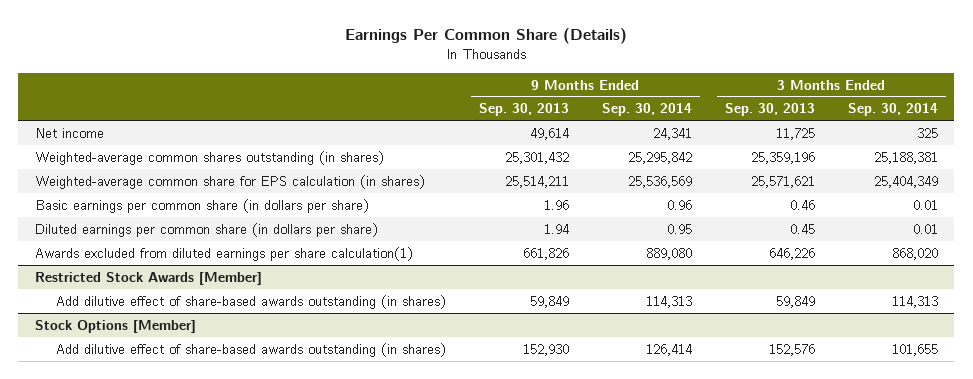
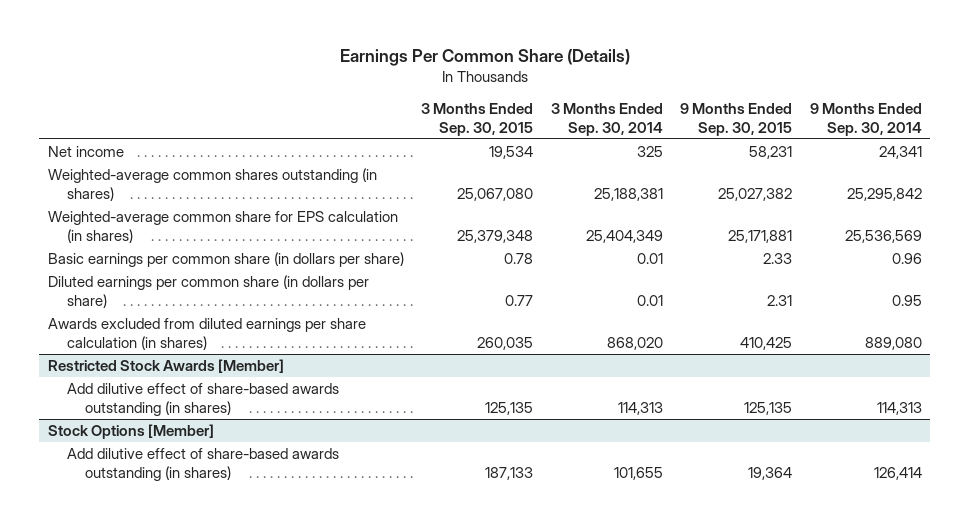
[478,103,569,117] Sep. 30, 2013 -> none
[724,103,815,117] Sep. 30, 2013 -> none
none -> [421,102,534,136] 3 Months Ended Sep. 30, 2015
none -> [680,102,793,136] 9 Months Ended Sep. 30, 2015
[34,246,413,261] Awards excluded from diluted earnings per share calculation(1) -> [47,317,366,351] Awards excluded from diluted earnings per share calculation (in shares)

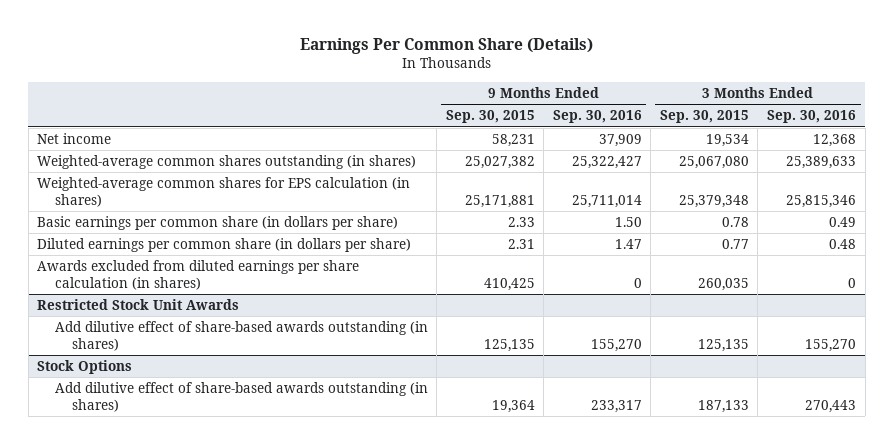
[550,102,663,136] 3 Months Ended Sep. 30, 2014 -> none
[809,102,922,136] 9 Months Ended Sep. 30, 2014 -> none
none -> [552,110,642,124] Sep. 30, 2016
none -> [766,110,856,124] Sep. 30, 2016
[47,210,398,244] Weighted-average common share for EPS calculation (in shares) -> [37,177,411,207] Weighted-average common shares for EPS calculation (in shares)
[47,358,284,373] Restricted Stock Awards [Member] -> [37,299,240,311] Restricted Stock Unit Awards
[47,423,214,439] Stock Options [Member] -> [37,360,133,375] Stock Options

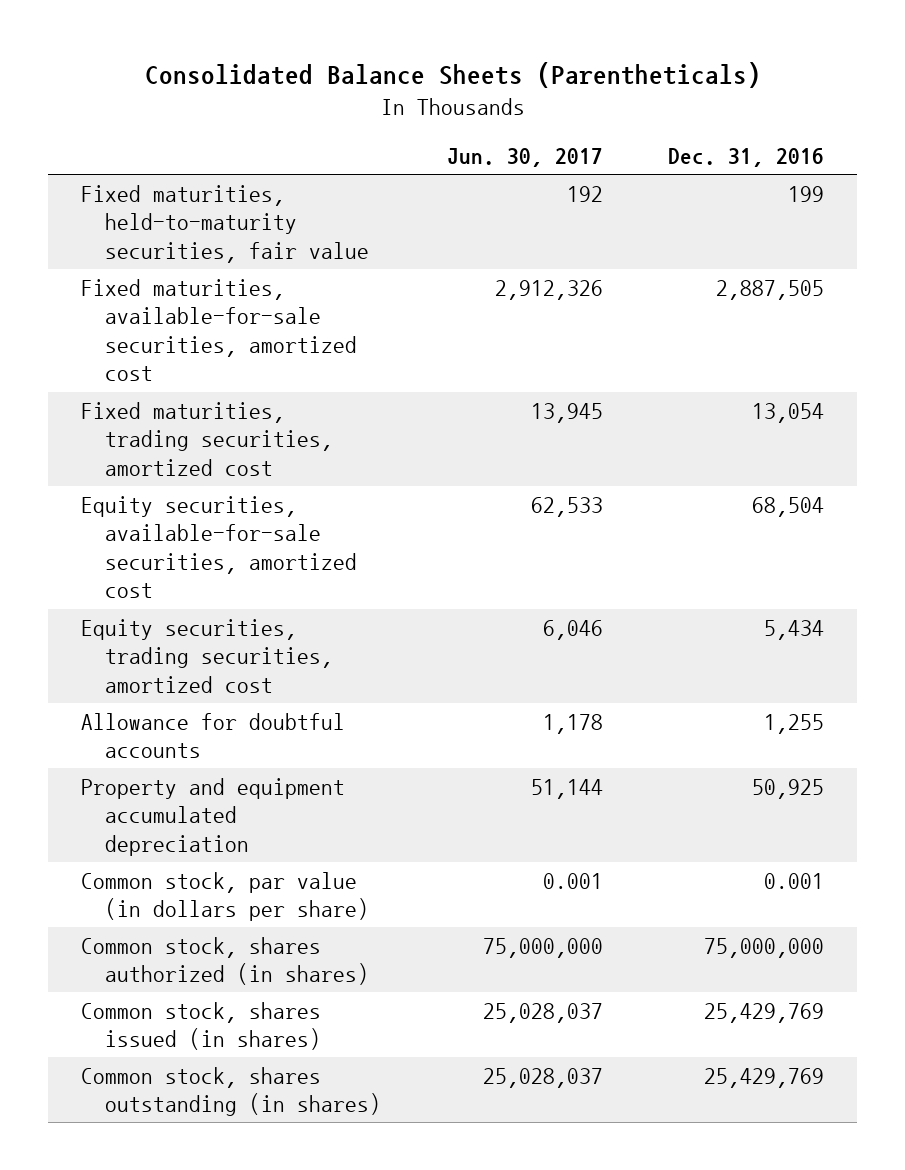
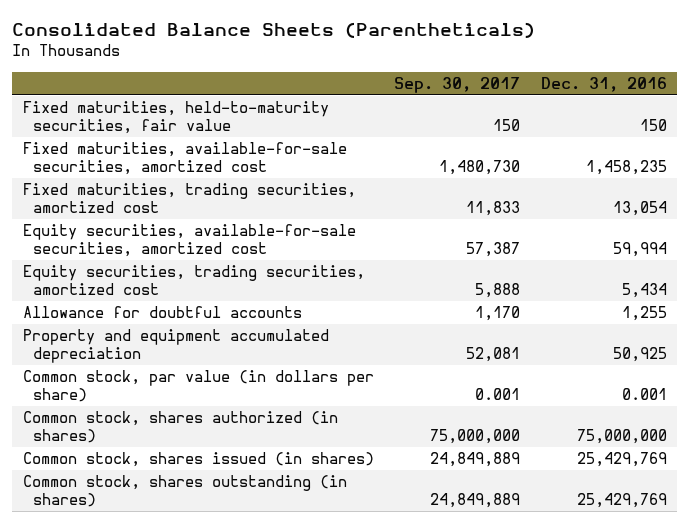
[446,148,603,168] Jun. 30, 2017 -> none
none -> [394,76,521,93] Sep. 30, 2017
[788,185,825,202] 199 -> [639,118,667,131] 150
[716,279,825,300] 2,887,505 -> [585,159,667,175] 1,458,235
[752,496,825,517] 68,504 -> [612,241,667,257] 59,994

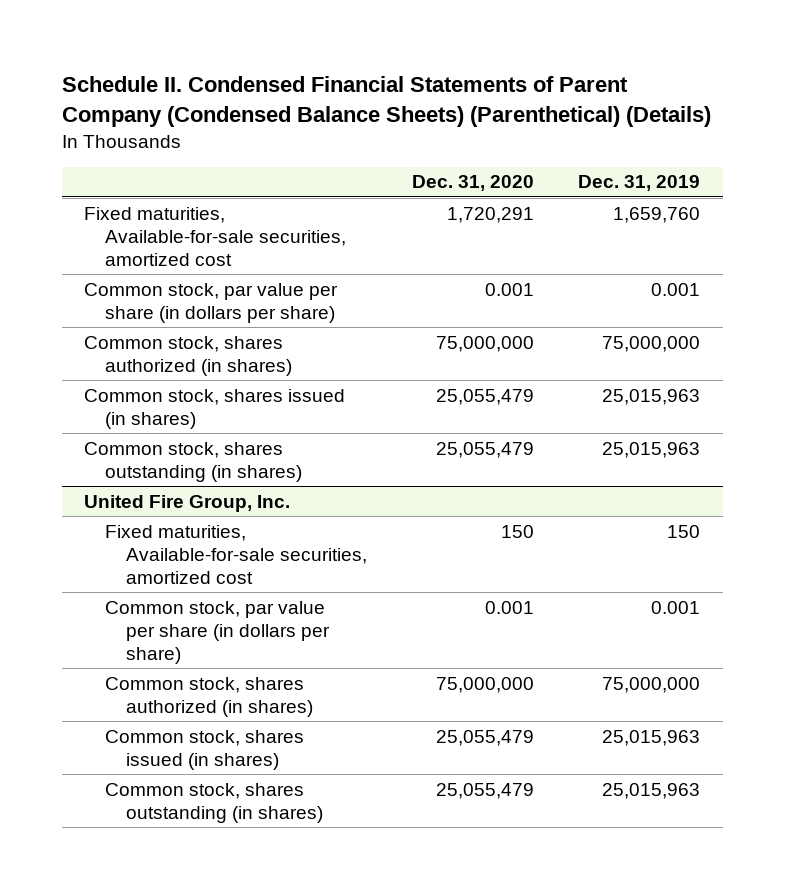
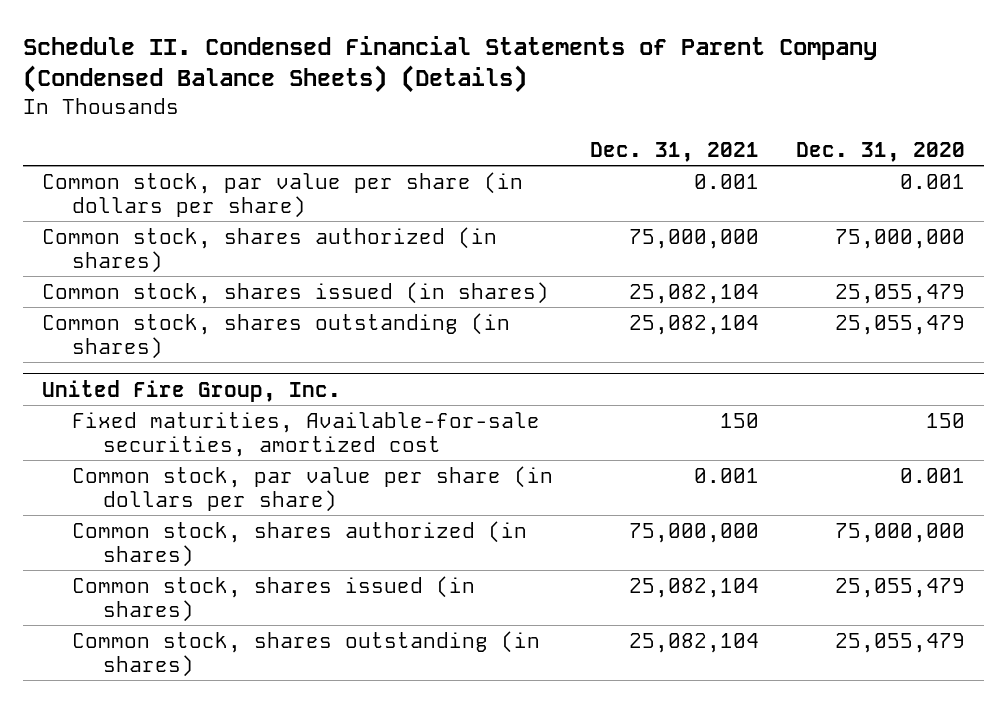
[62,75,712,127] Schedule II. Condensed Financial Statements of Parent Company (Condensed Balance Sheets) (Parenthetical) (Details) -> [23,35,878,94] Schedule II. Condensed Financial Statements of Parent Company (Condensed Balance Sheets) (Details)
[578,175,701,192] Dec. 31, 2019 -> none
none -> [590,141,760,162] Dec. 31, 2021
[84,206,347,267] Fixed maturities, Available-for-sale securities, amortized cost -> none

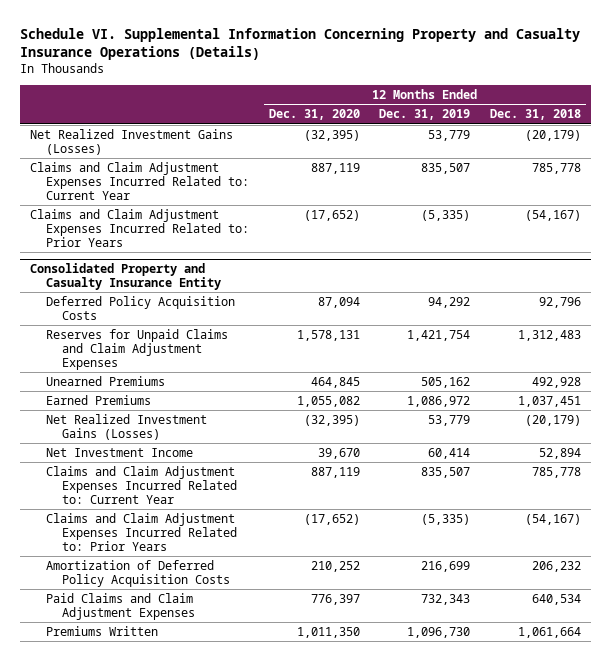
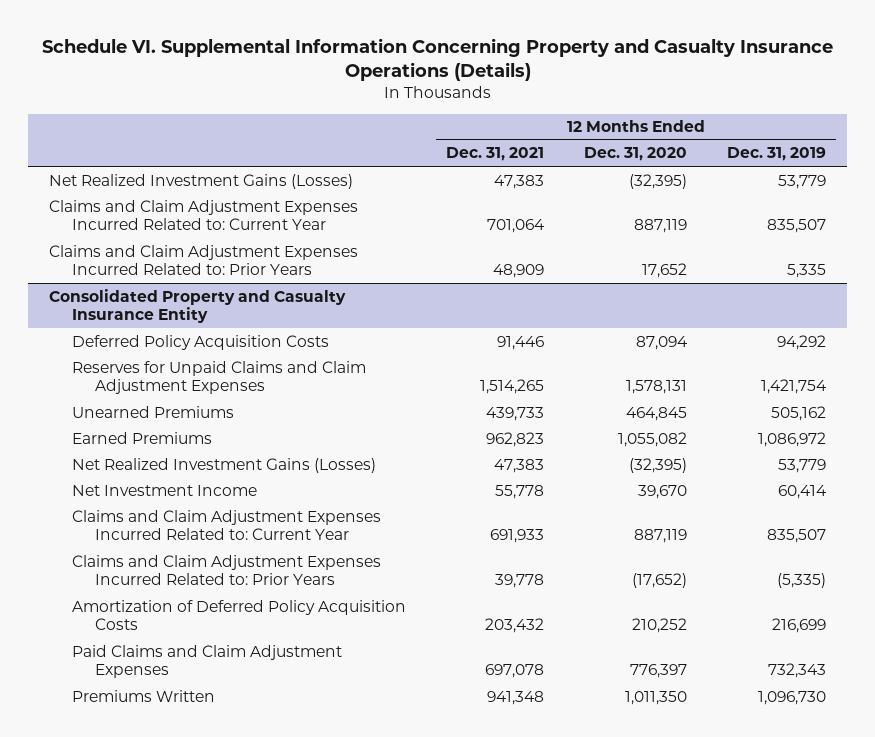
[490,109,582,121] Dec. 31, 2018 -> none
none -> [445,147,544,162] Dec. 31, 2021
[303,209,360,221] (17,652) -> [642,262,688,278] 17,652
[421,209,471,221] (5,335) -> [787,263,827,278] 5,335

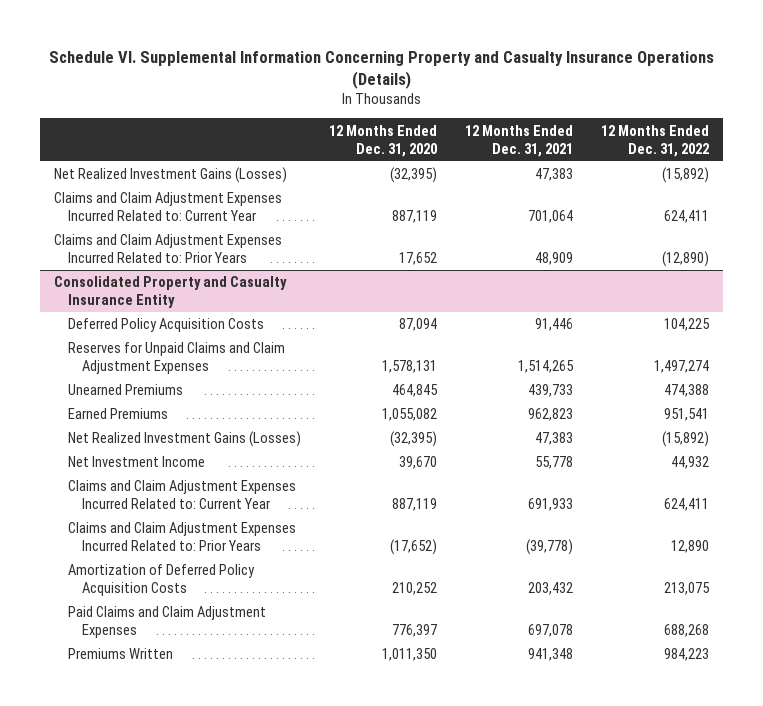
[727,147,827,162] Dec. 31, 2019 -> none
none -> [600,124,709,157] 12 Months Ended Dec. 31, 2022
[494,573,544,588] 39,778 -> [525,539,573,556] (39,778)

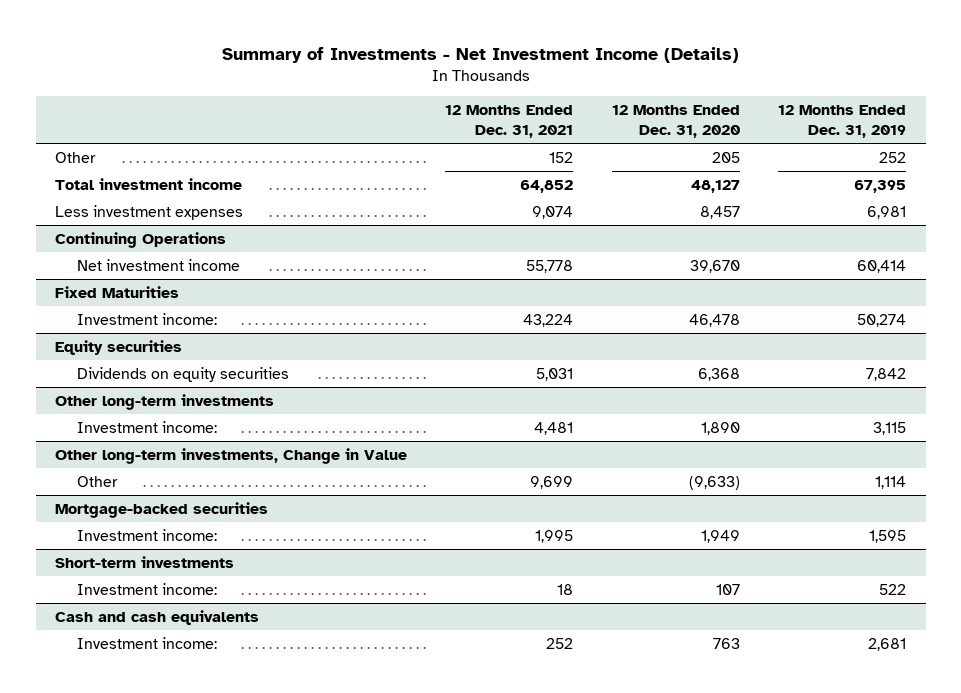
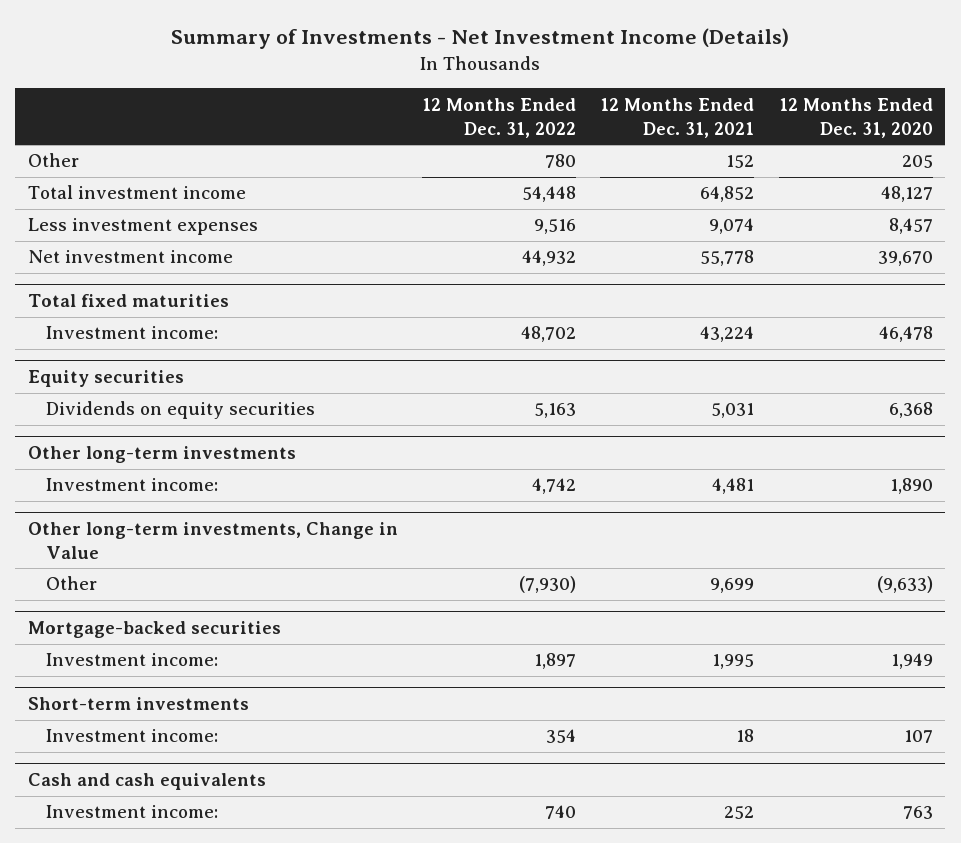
[778,105,907,138] 12 Months Ended Dec. 31, 2019 -> none
none -> [422,97,577,138] 12 Months Ended Dec. 31, 2022
[54,231,226,248] Continuing Operations -> none
[54,285,179,298] Fixed Maturities -> [27,294,229,308] Total fixed maturities

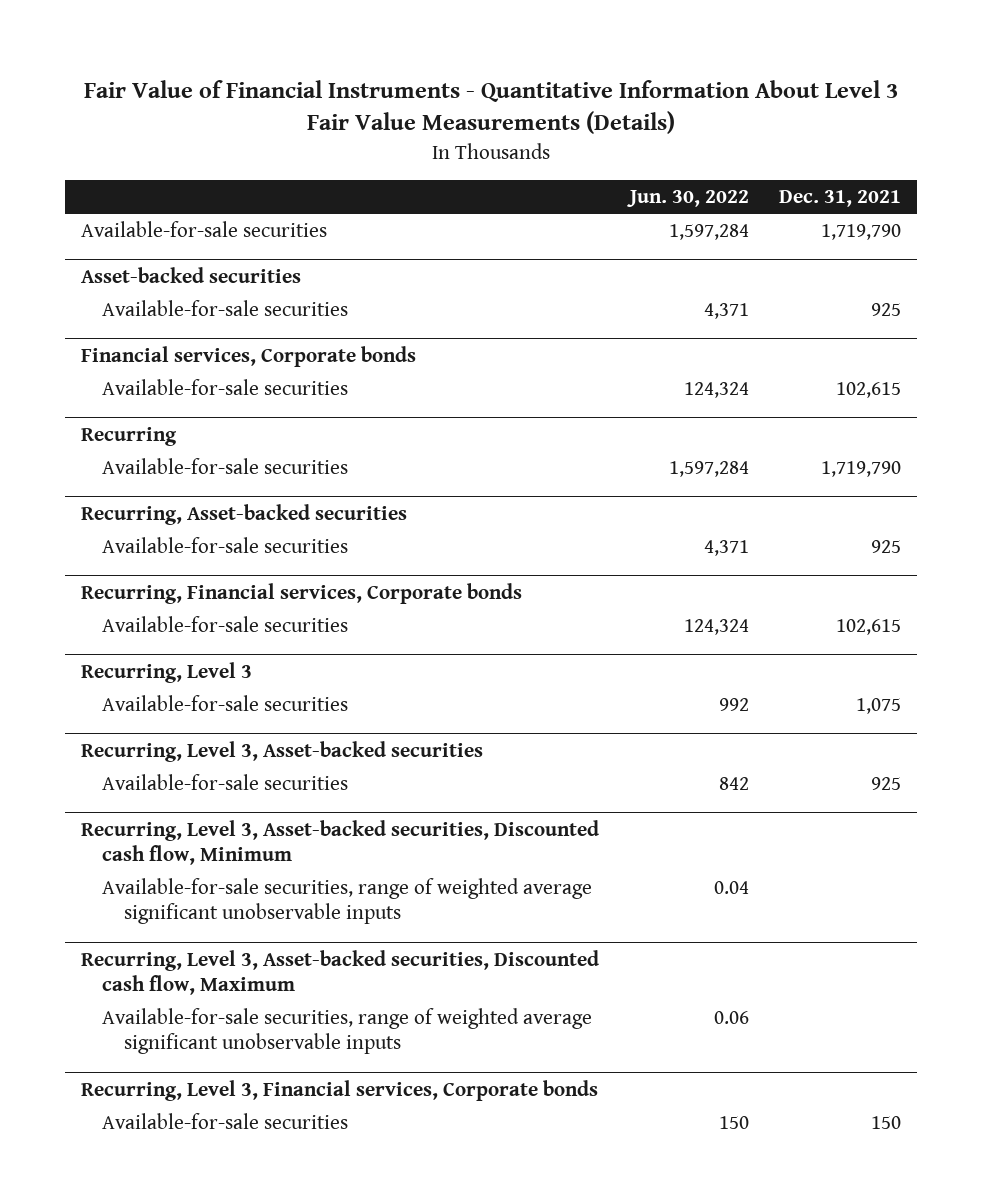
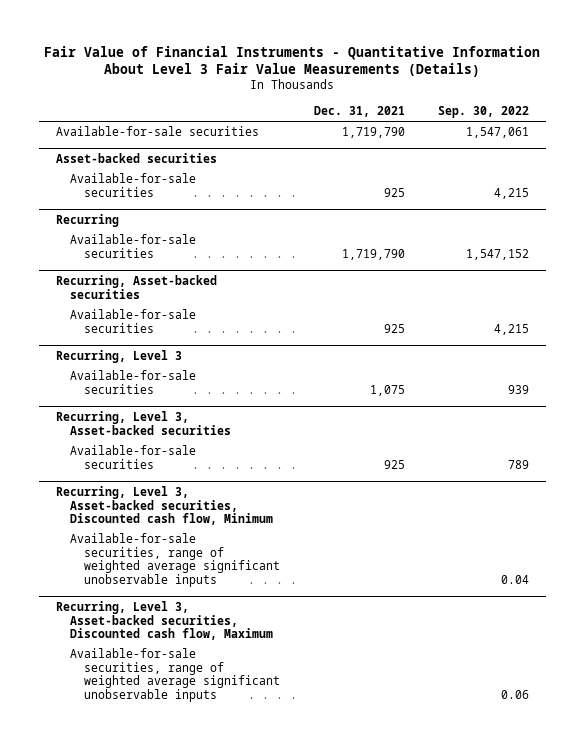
[626,189,749,207] Jun. 30, 2022 -> none
none -> [438,106,530,119] Sep. 30, 2022
[80,345,416,367] Financial services, Corporate bonds -> none
[102,379,349,396] Available-for-sale securities -> none
[80,582,522,604] Recurring, Financial services, Corporate bonds -> none
[102,616,349,633] Available-for-sale securities -> none
[80,1079,598,1101] Recurring, Level 3, Financial services, Corporate bonds -> none
[102,1113,349,1130] Available-for-sale securities -> none

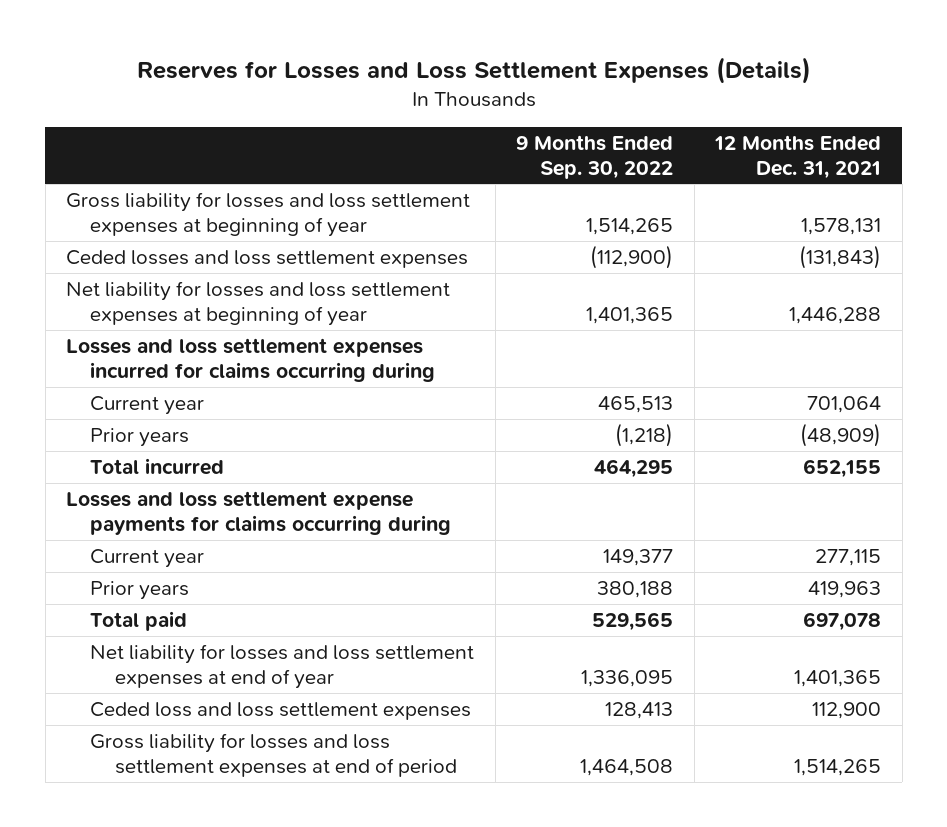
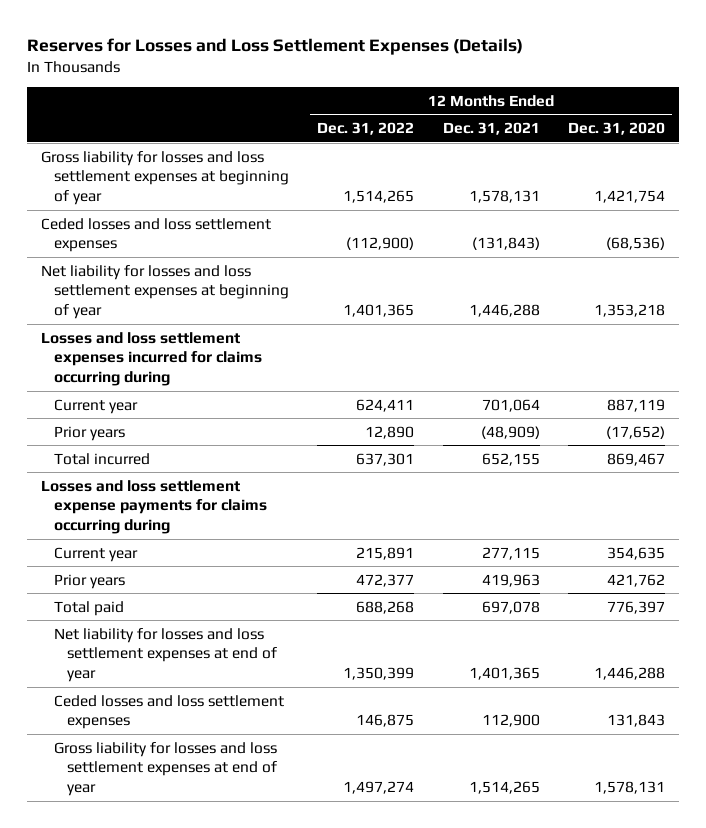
[516,134,674,179] 9 Months Ended Sep. 30, 2022 -> none
none -> [317,121,415,135] Dec. 31, 2022
none -> [568,121,666,135] Dec. 31, 2020
[90,702,472,721] Ceded loss and loss settlement expenses -> [54,694,285,730] Ceded losses and loss settlement expenses
[90,733,457,777] Gross liability for losses and loss settlement expenses at end of period -> [54,741,278,797] Gross liability for losses and loss settlement expenses at end of year

